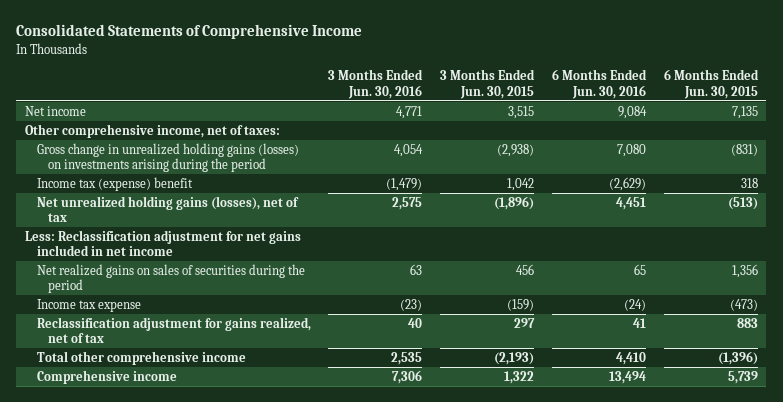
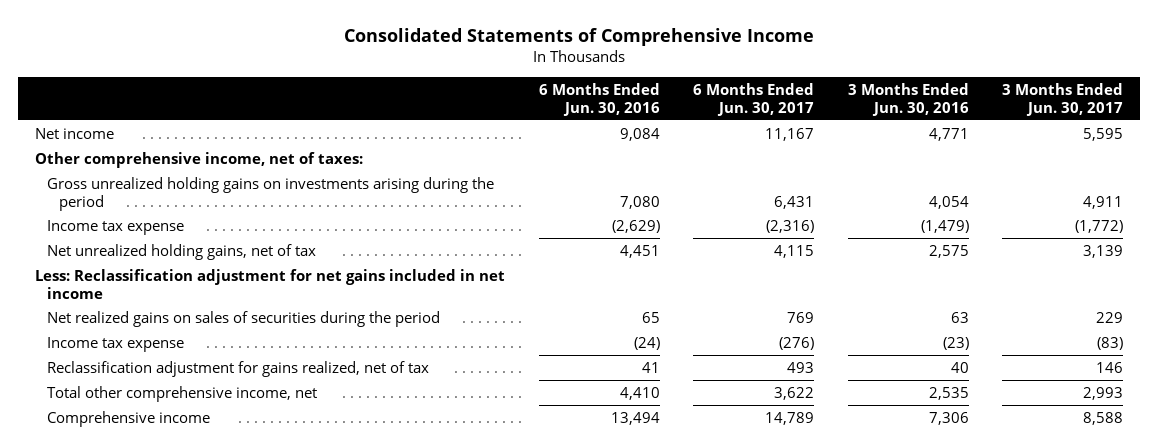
[440,69,536,99] 3 Months Ended Jun. 30, 2015 -> none
[663,69,759,99] 6 Months Ended Jun. 30, 2015 -> none
none -> [693,83,815,116] 6 Months Ended Jun. 30, 2017
none -> [1002,83,1124,116] 3 Months Ended Jun. 30, 2017
[36,142,299,173] Gross change in unrealized holding gains (losses) on investments arising during the period -> [47,176,495,211] Gross unrealized holding gains on investments arising during the period
[36,176,193,191] Income tax (expense) benefit -> [47,219,185,235] Income tax expense
[36,195,299,223] Net unrealized holding gains (losses), net of tax -> [47,243,317,260] Net unrealized holding gains, net of tax
[36,350,246,365] Total other comprehensive income -> [47,385,318,402] Total other comprehensive income, net

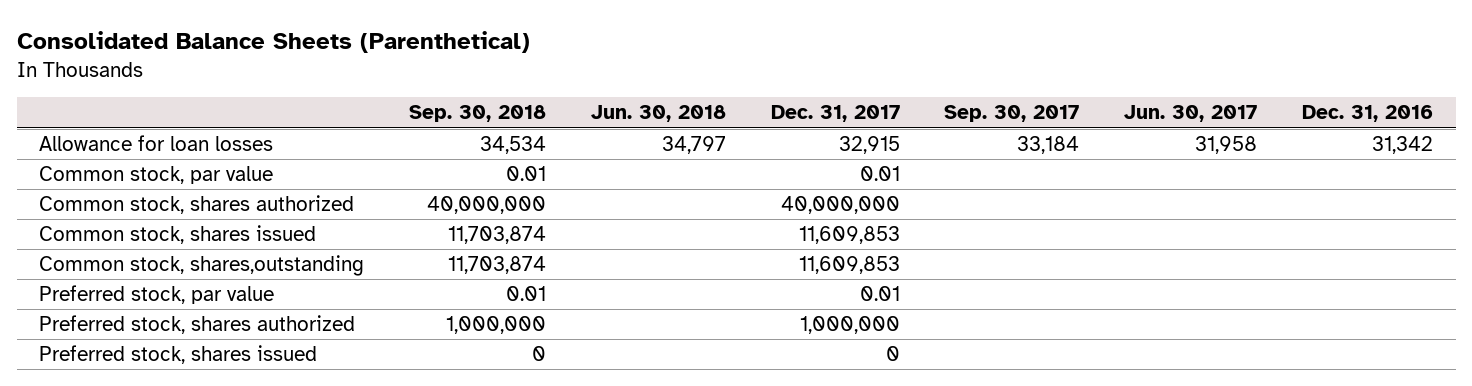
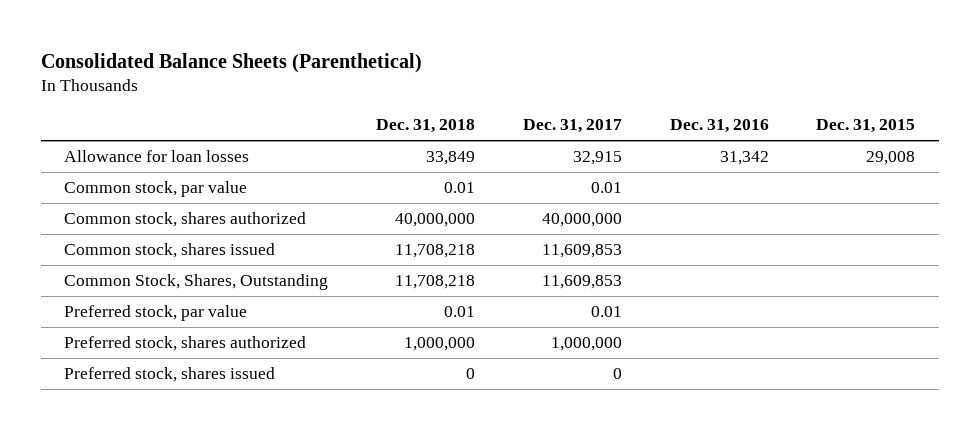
[408,105,546,123] Sep. 30, 2018 -> none
[590,105,726,123] Jun. 30, 2018 -> none
[944,105,1080,123] Sep. 30, 2017 -> none
[1124,105,1258,123] Jun. 30, 2017 -> none
none -> [376,119,476,134] Dec. 31, 2018
none -> [816,119,916,134] Dec. 31, 2015
[39,255,365,277] Common stock, shares,outstanding -> [64,274,329,291] Common Stock, Shares, Outstanding

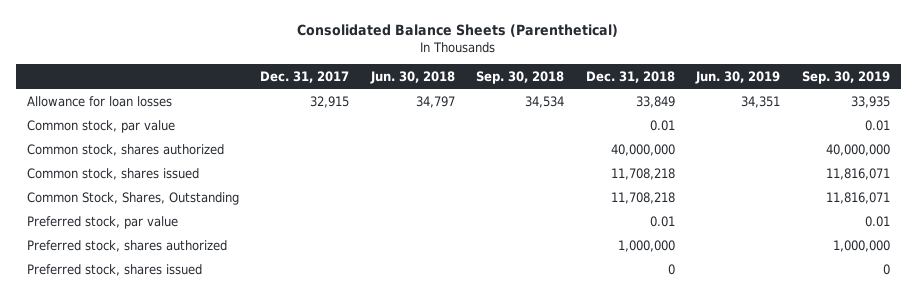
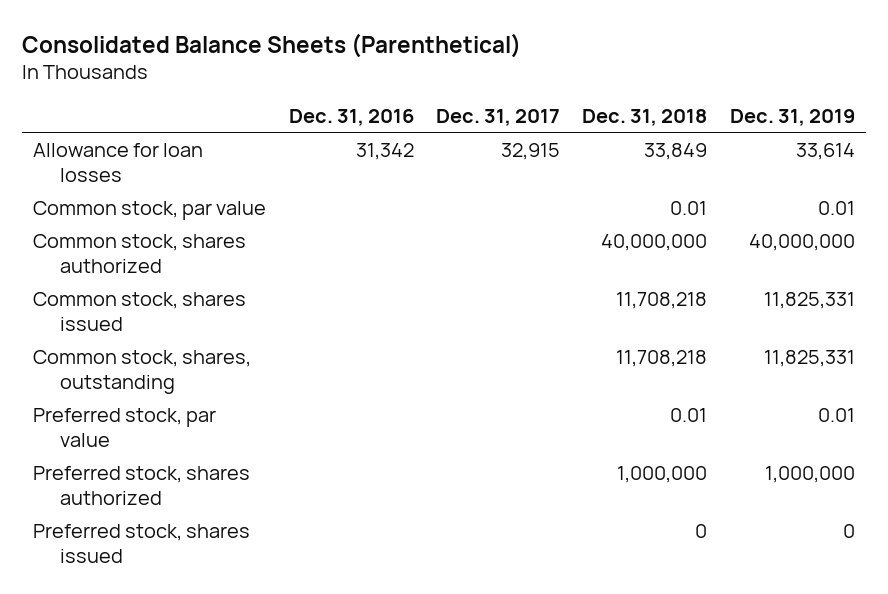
[369,70,455,84] Jun. 30, 2018 -> none
[476,70,565,84] Sep. 30, 2018 -> none
[695,70,781,84] Jun. 30, 2019 -> none
[801,70,890,84] Sep. 30, 2019 -> none
none -> [288,108,414,126] Dec. 31, 2016
none -> [729,108,855,126] Dec. 31, 2019
[26,191,239,205] Common Stock, Shares, Outstanding -> [33,349,252,395] Common stock, shares, outstanding

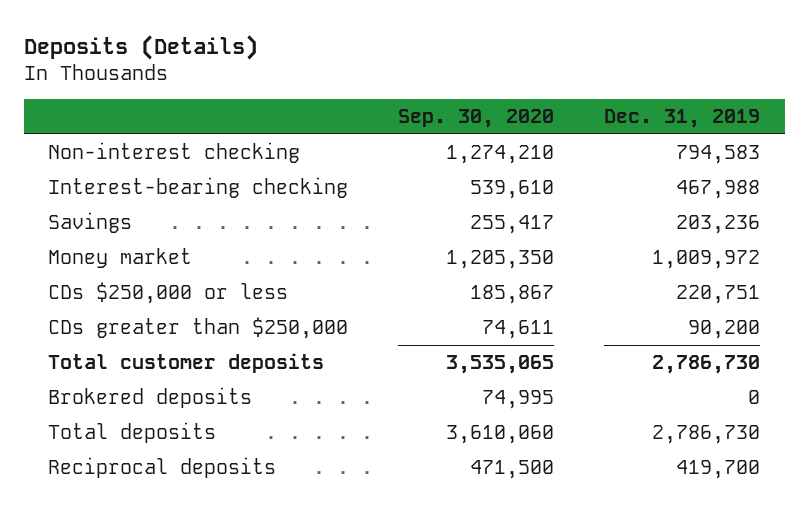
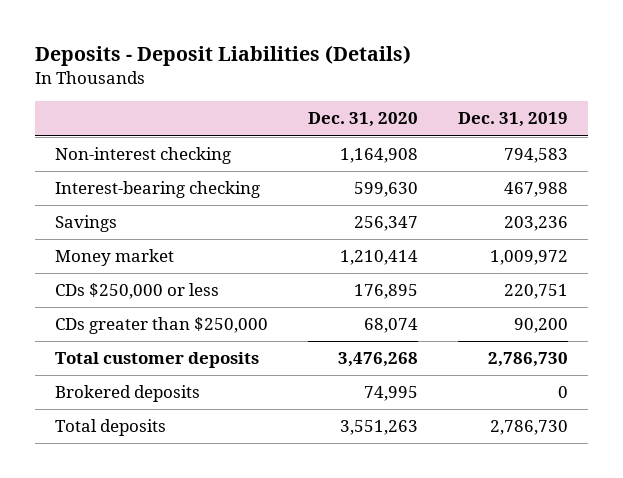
[23,34,258,60] Deposits (Details) -> [35,45,412,67] Deposits - Deposit Liabilities (Details)
[398,108,555,128] Sep. 30, 2020 -> none
none -> [308,112,419,128] Dec. 31, 2020
[48,457,277,479] Reciprocal deposits -> none

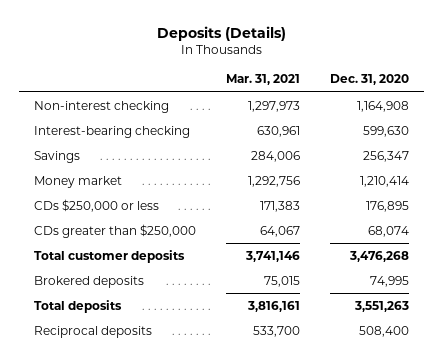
[35,45,412,67] Deposits - Deposit Liabilities (Details) -> [156,26,286,42] Deposits (Details)
[457,112,568,128] Dec. 31, 2019 -> none
none -> [226,74,301,86] Mar. 31, 2021
none -> [34,325,153,338] Reciprocal deposits

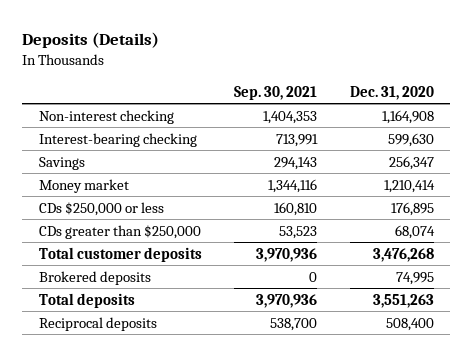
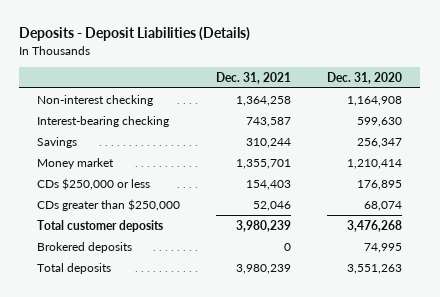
[22,32,160,49] Deposits (Details) -> [19,27,251,42] Deposits - Deposit Liabilities (Details)
[234,85,318,100] Sep. 30, 2021 -> none
none -> [216,71,292,84] Dec. 31, 2021
[38,316,157,331] Reciprocal deposits -> none

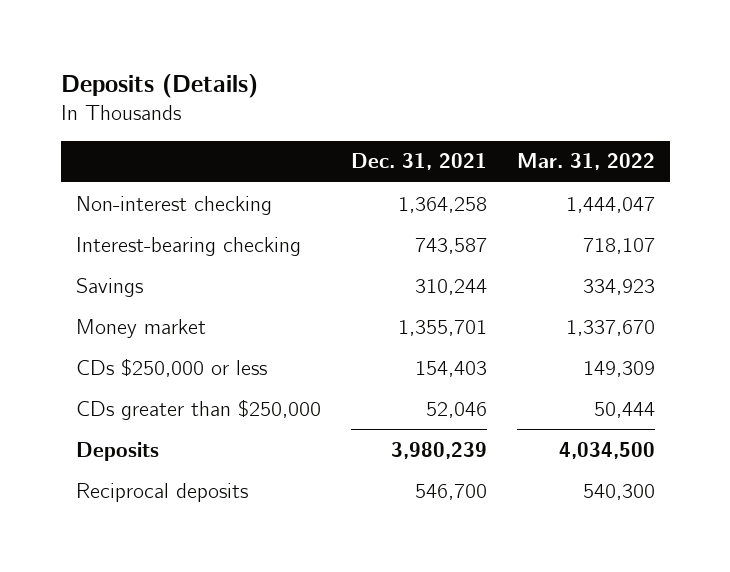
[19,27,251,42] Deposits - Deposit Liabilities (Details) -> [60,74,258,99] Deposits (Details)
[327,71,403,84] Dec. 31, 2020 -> none
none -> [516,153,655,171] Mar. 31, 2022
[37,219,164,232] Total customer deposits -> none
[37,241,133,253] Brokered deposits -> none
[37,262,112,274] Total deposits -> [75,441,159,461] Deposits
none -> [75,482,248,502] Reciprocal deposits

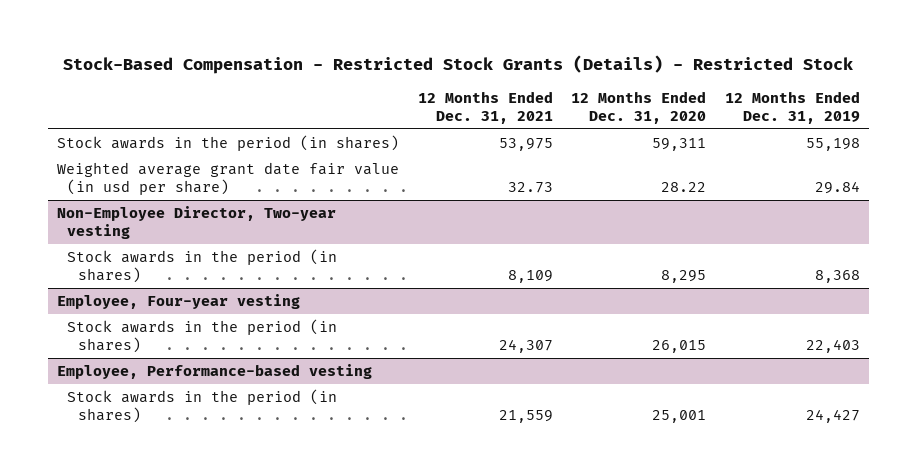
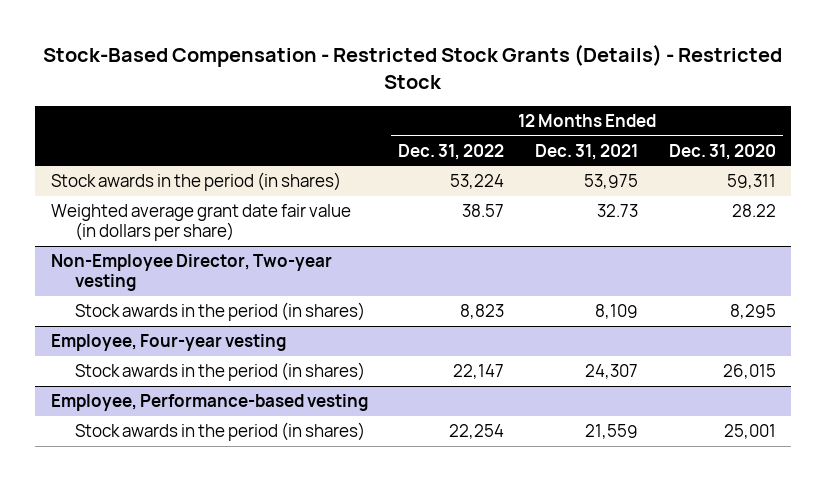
[724,90,860,124] 12 Months Ended Dec. 31, 2019 -> none
none -> [398,143,505,160] Dec. 31, 2022
[57,162,400,196] Weighted average grant date fair value (in usd per share) -> [50,204,351,242] Weighted average grant date fair value (in dollars per share)

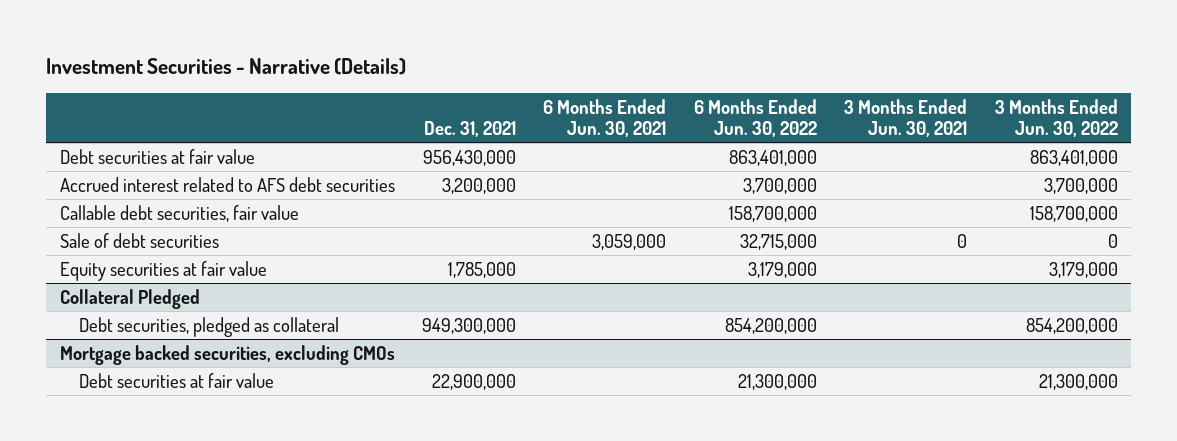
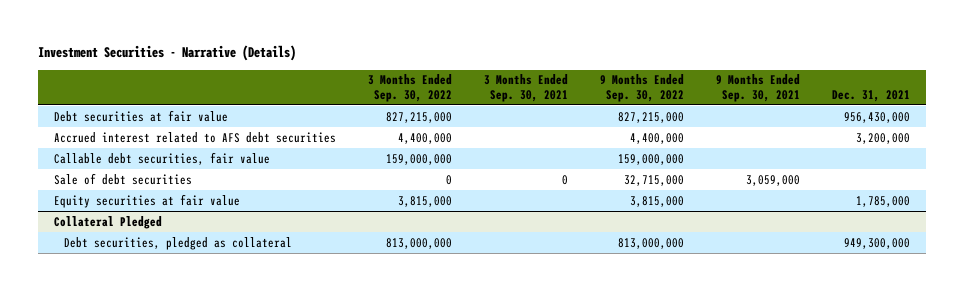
[543,98,667,137] 6 Months Ended Jun. 30, 2021 -> none
[693,98,817,137] 6 Months Ended Jun. 30, 2022 -> none
[844,98,968,137] 3 Months Ended Jun. 30, 2021 -> none
[994,98,1118,137] 3 Months Ended Jun. 30, 2022 -> none
none -> [368,74,453,102] 3 Months Ended Sep. 30, 2022
none -> [483,74,568,102] 3 Months Ended Sep. 30, 2021
none -> [599,74,684,102] 9 Months Ended Sep. 30, 2022
none -> [715,74,800,102] 9 Months Ended Sep. 30, 2021
[59,344,395,365] Mortgage backed securities, excluding CMOs -> none
[79,372,275,388] Debt securities at fair value -> none

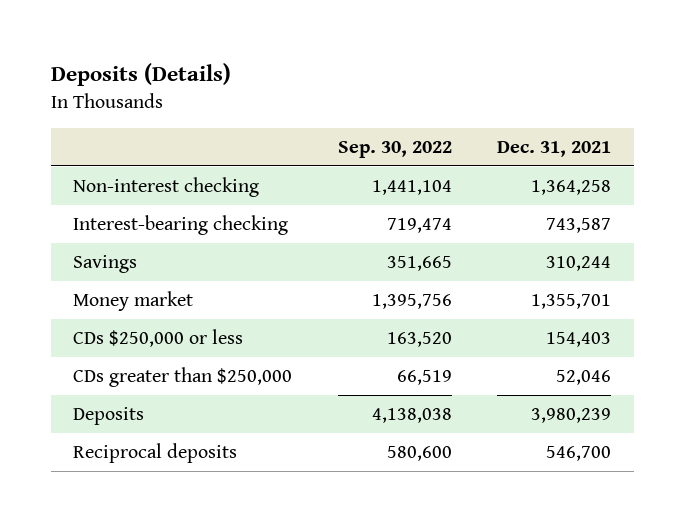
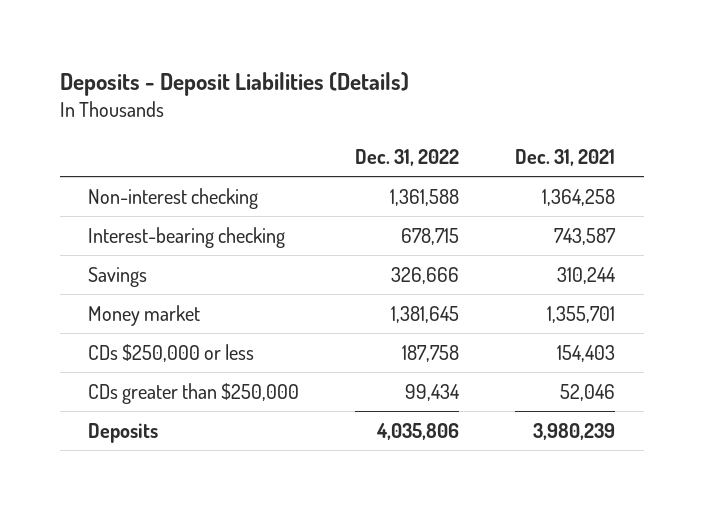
[50,63,231,87] Deposits (Details) -> [59,72,409,97] Deposits - Deposit Liabilities (Details)
[337,141,452,159] Sep. 30, 2022 -> none
none -> [355,148,460,166] Dec. 31, 2022
[73,443,238,464] Reciprocal deposits -> none

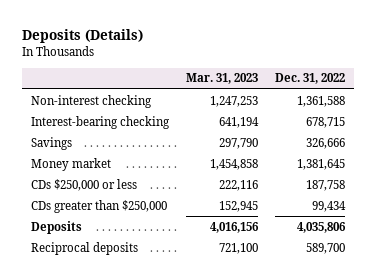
[59,72,409,97] Deposits - Deposit Liabilities (Details) -> [22,29,144,44] Deposits (Details)
[515,148,616,166] Dec. 31, 2021 -> none
none -> [186,73,259,85] Mar. 31, 2023
none -> [30,241,138,255] Reciprocal deposits

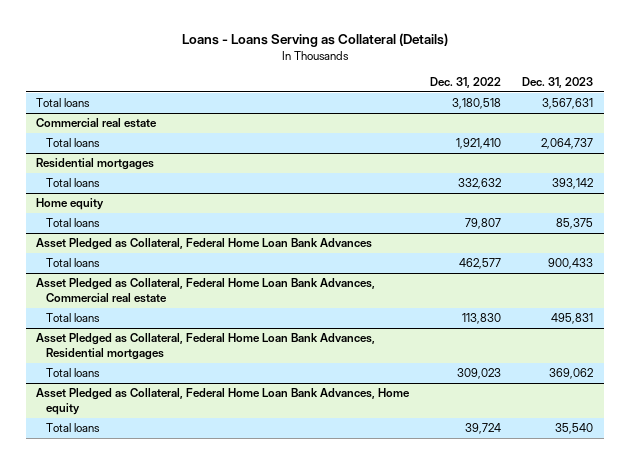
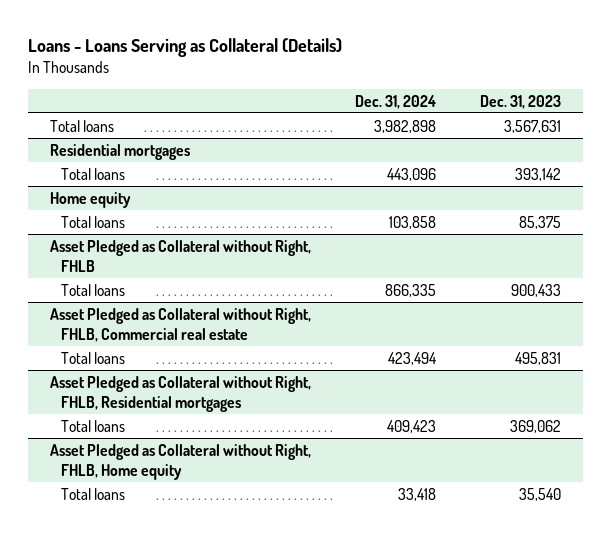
[430,76,502,88] Dec. 31, 2022 -> none
none -> [354,94,436,109] Dec. 31, 2024
[36,118,158,129] Commercial real estate -> none
[46,138,101,148] Total loans -> none
[36,238,373,251] Asset Pledged as Collateral, Federal Home Loan Bank Advances -> none
none -> [49,239,311,272] Asset Pledged as Collateral without Right, FHLB
[36,278,376,304] Asset Pledged as Collateral, Federal Home Loan Bank Advances, Commercial real estate -> none
none -> [49,307,311,342] Asset Pledged as Collateral without Right, FHLB, Commercial real estate
[36,333,376,361] Asset Pledged as Collateral, Federal Home Loan Bank Advances, Residential mortgages -> none
none -> [49,375,311,412] Asset Pledged as Collateral without Right, FHLB, Residential mortgages
[36,388,411,416] Asset Pledged as Collateral, Federal Home Loan Bank Advances, Home equity -> none
none -> [49,443,311,480] Asset Pledged as Collateral without Right, FHLB, Home equity

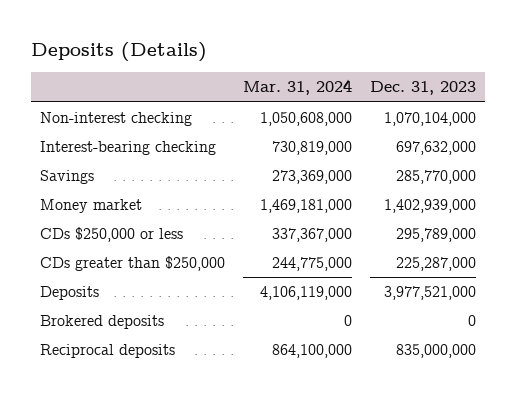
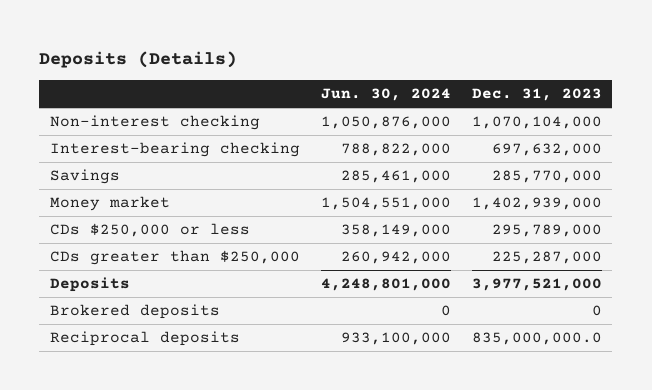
[243,79,353,96] Mar. 31, 2024 -> none
none -> [320,88,451,102] Jun. 30, 2024
[396,344,477,359] 835,000,000 -> [471,332,602,346] 835,000,000.0

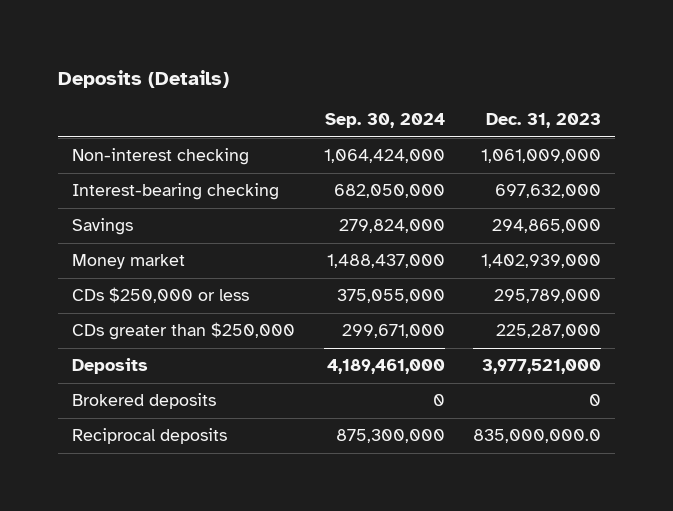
[320,88,451,102] Jun. 30, 2024 -> none
none -> [324,113,445,129] Sep. 30, 2024
[471,116,602,130] 1,070,104,000 -> [481,149,602,164] 1,061,009,000
[491,170,602,184] 285,770,000 -> [492,219,602,234] 294,865,000

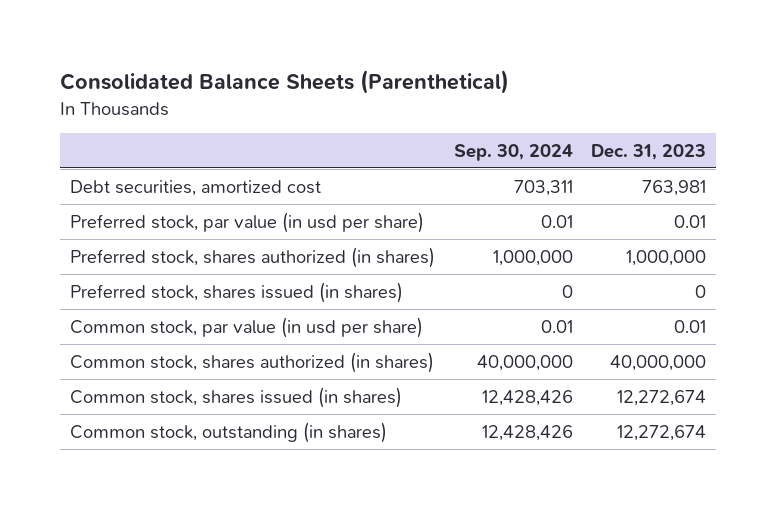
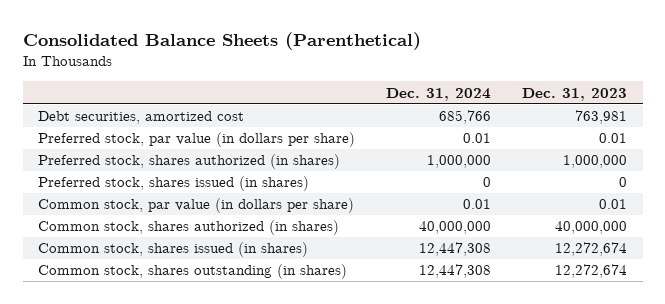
[453,143,573,161] Sep. 30, 2024 -> none
none -> [386,87,492,101] Dec. 31, 2024
[69,211,424,233] Preferred stock, par value (in usd per share) -> [38,132,356,148] Preferred stock, par value (in dollars per share)
[69,316,423,338] Common stock, par value (in usd per share) -> [38,198,355,214] Common stock, par value (in dollars per share)
[69,421,387,443] Common stock, outstanding (in shares) -> [38,264,348,280] Common stock, shares outstanding (in shares)

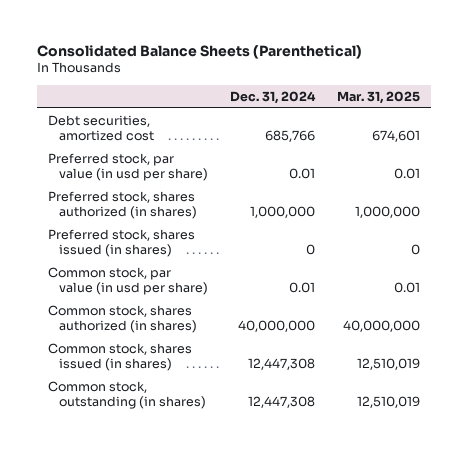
[522,87,628,101] Dec. 31, 2023 -> none
none -> [336,90,420,104] Mar. 31, 2025
[38,132,356,148] Preferred stock, par value (in dollars per share) -> [47,152,209,182] Preferred stock, par value (in usd per share)
[38,198,355,214] Common stock, par value (in dollars per share) -> [47,266,209,296] Common stock, par value (in usd per share)
[38,264,348,280] Common stock, shares outstanding (in shares) -> [47,380,207,410] Common stock, outstanding (in shares)

